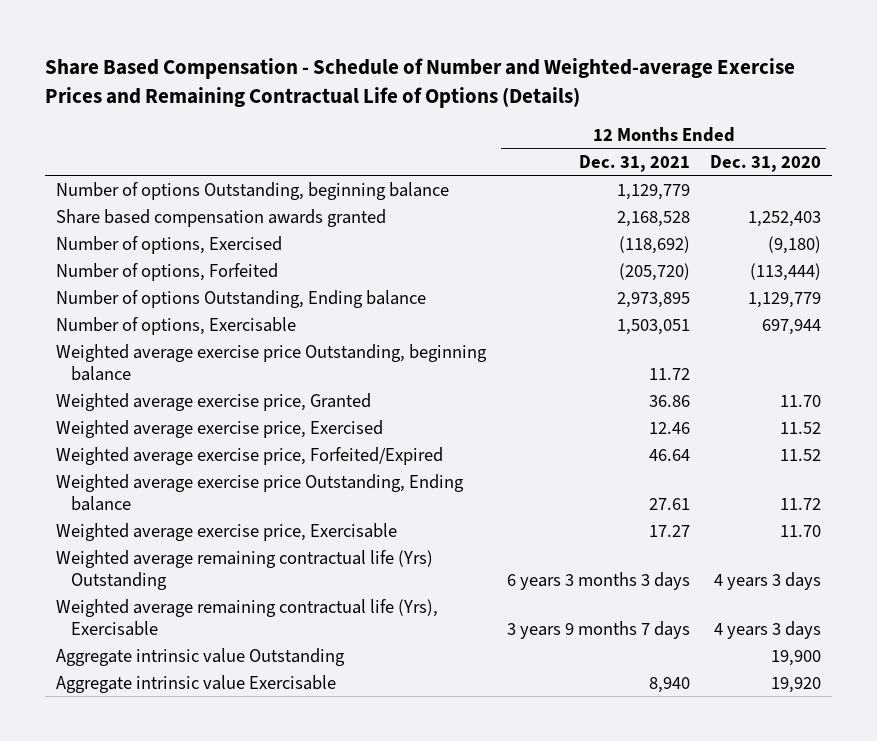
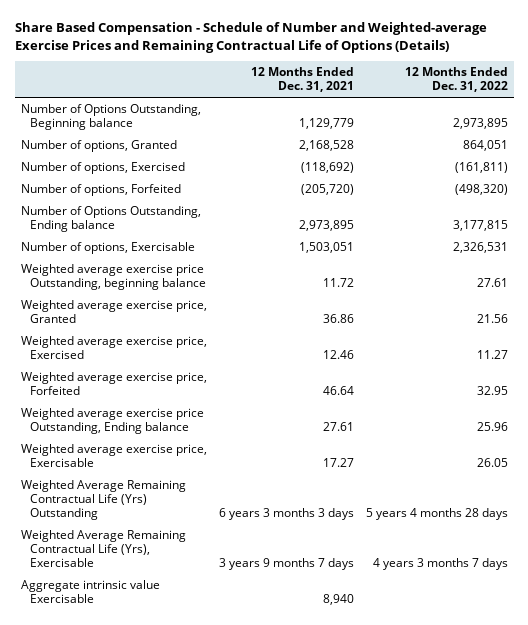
[710,155,822,173] Dec. 31, 2020 -> none
none -> [404,67,508,93] 12 Months Ended Dec. 31, 2022
[55,181,449,200] Number of options Outstanding, beginning balance -> [20,103,201,131] Number of Options Outstanding, Beginning balance
[55,208,386,227] Share based compensation awards granted -> [20,139,177,152] Number of options, Granted
[55,289,426,308] Number of options Outstanding, Ending balance -> [20,205,201,233] Number of Options Outstanding, Ending balance
[55,446,443,465] Weighted average exercise price, Forfeited/Expired -> [20,371,207,396] Weighted average exercise price, Forfeited
[55,647,345,666] Aggregate intrinsic value Outstanding -> none
[55,549,433,590] Weighted average remaining contractual life (Yrs) Outstanding -> [20,479,186,521] Weighted Average Remaining Contractual Life (Yrs) Outstanding
[55,598,438,636] Weighted average remaining contractual life (Yrs), Exercisable -> [20,529,186,568] Weighted Average Remaining Contractual Life (Yrs), Exercisable

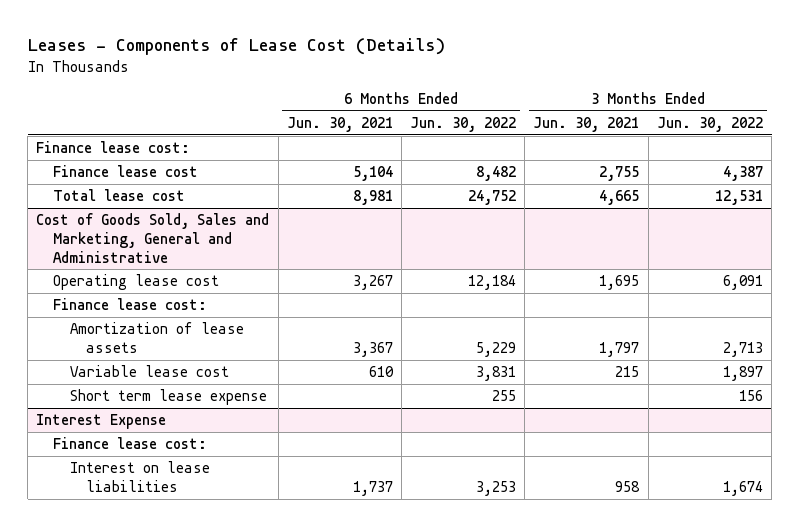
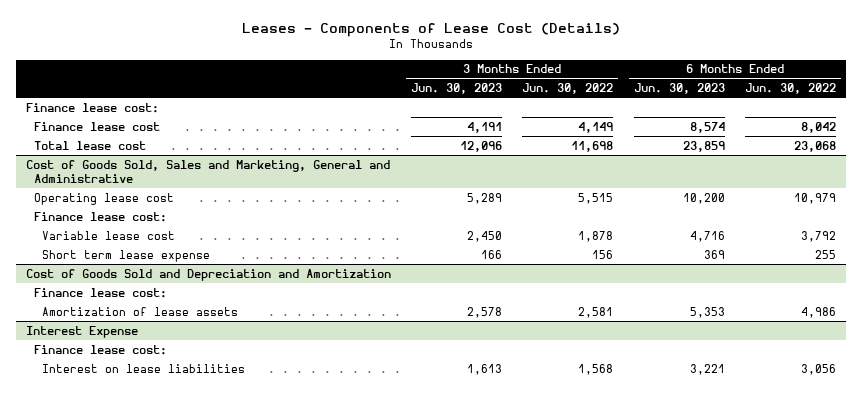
[286,116,393,132] Jun. 30, 2021 -> none
[533,116,640,132] Jun. 30, 2021 -> none
none -> [411,83,503,95] Jun. 30, 2023
none -> [633,83,725,95] Jun. 30, 2023
[476,166,517,182] 8,482 -> [800,121,836,133] 8,042
[722,166,763,182] 4,387 -> [578,121,614,133] 4,149
[468,190,517,206] 24,752 -> [793,140,836,152] 23,068
[714,190,763,206] 12,531 -> [571,140,614,152] 11,698
[468,275,517,291] 12,184 -> [793,192,836,204] 10,979
[722,275,763,291] 6,091 -> [578,192,614,204] 5,515
[69,322,244,353] Amortization of lease assets -> none
[476,366,517,382] 3,831 -> [800,230,836,242] 3,792
[722,366,763,382] 1,897 -> [578,230,614,242] 1,878
none -> [26,268,392,281] Cost of Goods Sold and Depreciation and Amortization
none -> [34,287,168,298] Finance lease cost:
none -> [42,306,239,316] Amortization of lease assets
[476,480,517,496] 3,253 -> [800,363,836,375] 3,056
[722,480,763,496] 1,674 -> [578,363,614,375] 1,568

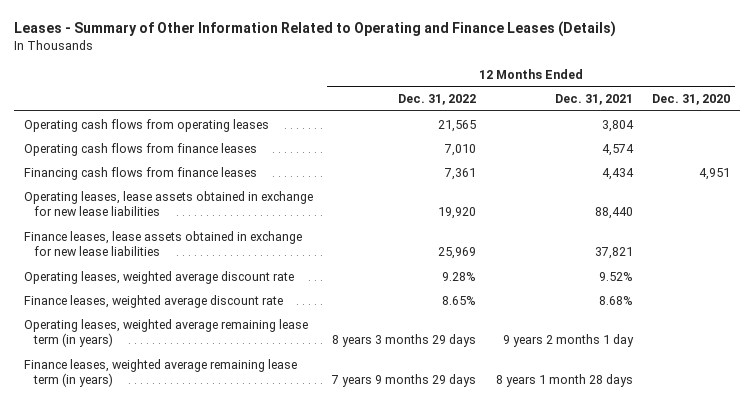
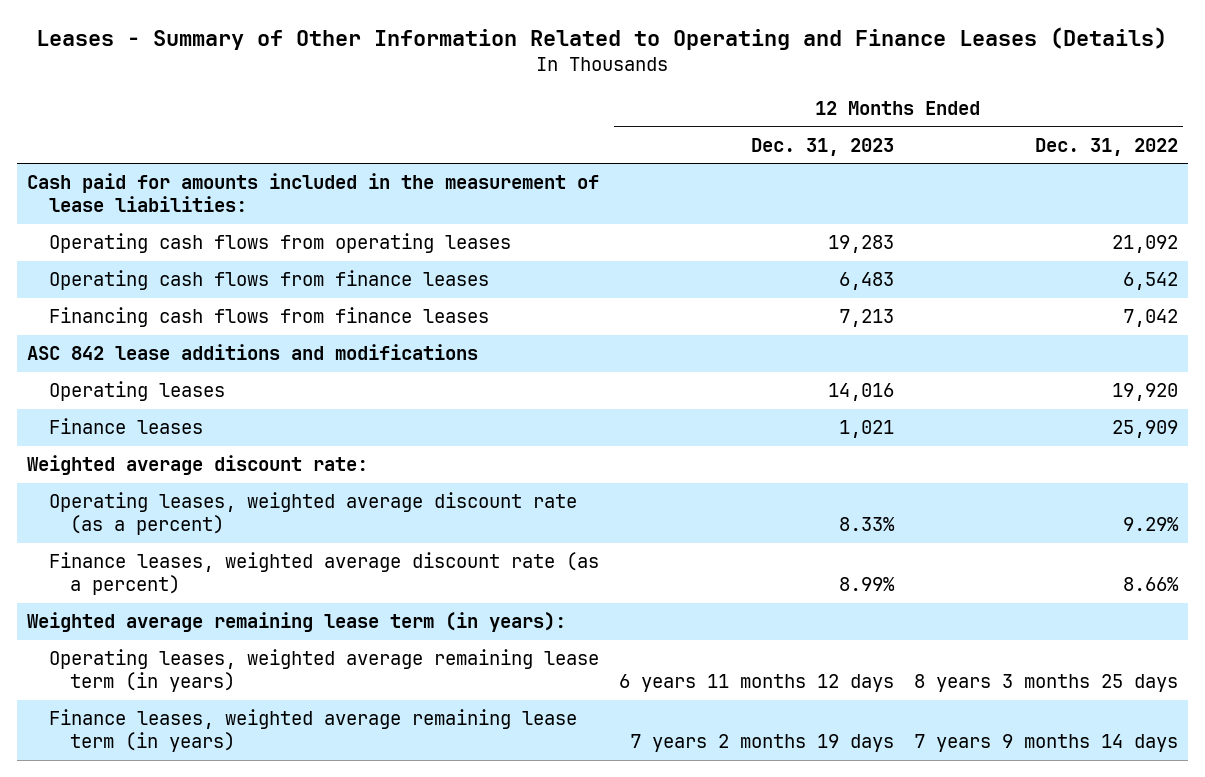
[554,94,633,106] Dec. 31, 2021 -> none
[651,94,730,106] Dec. 31, 2020 -> none
none -> [750,137,894,156] Dec. 31, 2023
none -> [26,173,599,213] Cash paid for amounts included in the measurement of lease liabilities:
[438,119,477,132] 21,565 -> [1111,235,1178,254] 21,092
[444,143,477,156] 7,010 -> [1122,272,1178,291] 6,542
[444,167,477,180] 7,361 -> [1122,309,1178,328] 7,042
none -> [26,344,478,361] ASC 842 lease additions and modifications
[24,190,314,217] Operating leases, lease assets obtained in exchange for new lease liabilities -> [48,381,225,402] Operating leases
[24,230,303,257] Finance leases, lease assets obtained in exchange for new lease liabilities -> [48,418,203,435] Finance leases
[438,247,477,260] 25,969 -> [1111,420,1178,439] 25,909
none -> [26,455,368,476] Weighted average discount rate:
[24,270,295,284] Operating leases, weighted average discount rate -> [48,492,577,536] Operating leases, weighted average discount rate (as a percent)
[442,271,477,281] 9.28% -> [1122,517,1179,532] 9.29%
[24,294,284,308] Finance leases, weighted average discount rate -> [48,552,599,596] Finance leases, weighted average discount rate (as a percent)
[442,295,477,305] 8.65% -> [1122,577,1179,592] 8.66%
none -> [26,612,566,633] Weighted average remaining lease term (in years):
[332,334,477,348] 8 years 3 months 29 days -> [913,674,1178,693] 8 years 3 months 25 days
[331,374,477,388] 7 years 9 months 29 days -> [913,734,1178,753] 7 years 9 months 14 days

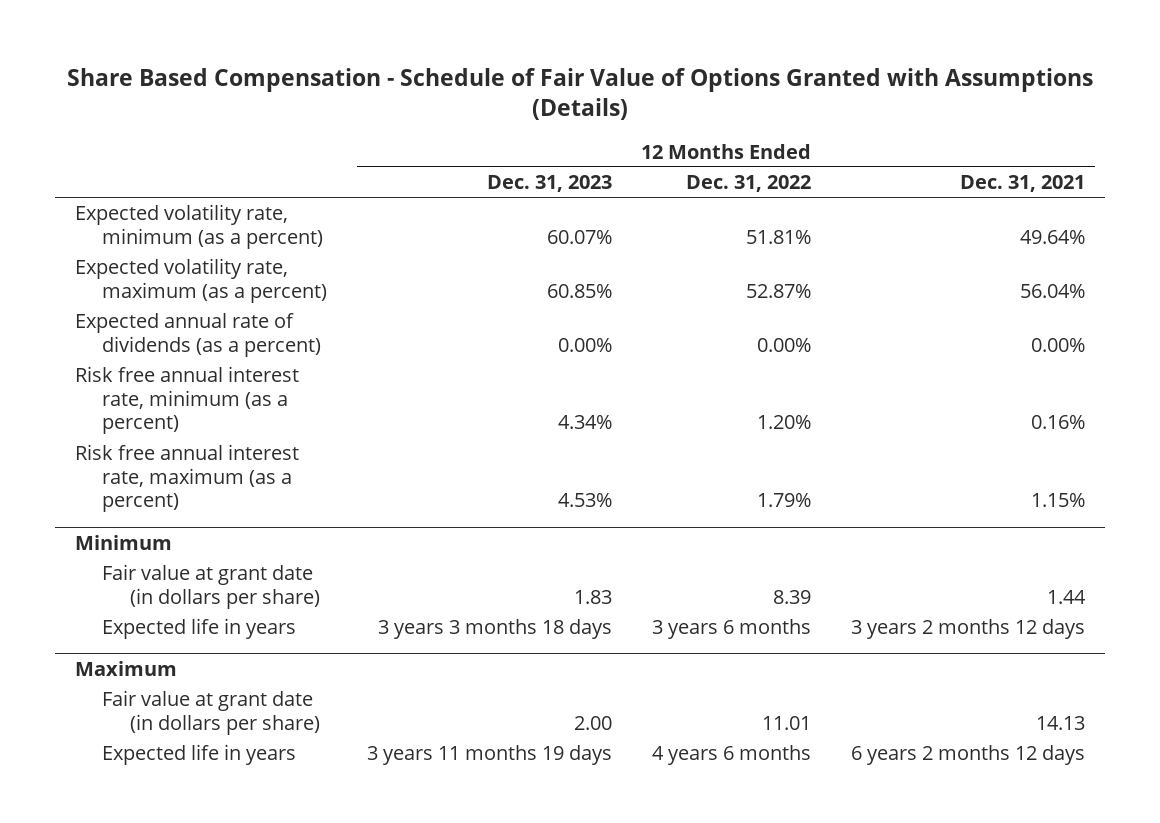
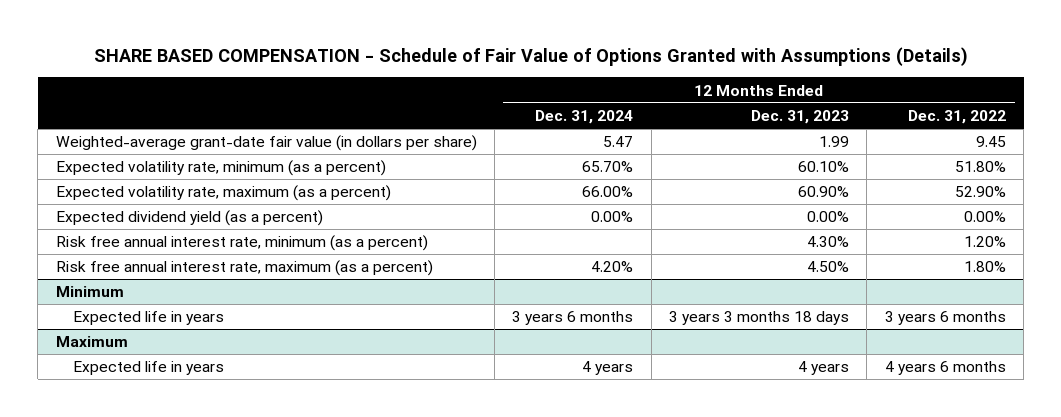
[66,67,1093,121] Share Based Compensation - Schedule of Fair Value of Options Granted with Assumptions (Details) -> [93,46,968,66] SHARE BASED COMPENSATION - Schedule of Fair Value of Options Granted with Assumptions (Details)
[959,174,1085,192] Dec. 31, 2021 -> none
none -> [535,110,634,125] Dec. 31, 2024
none -> [55,135,477,152] Weighted-average grant-date fair value (in dollars per share)
[547,229,613,244] 60.07% -> [797,161,849,173] 60.10%
[746,229,812,244] 51.81% -> [954,161,1006,173] 51.80%
[547,283,613,298] 60.85% -> [797,186,849,198] 60.90%
[746,283,812,298] 52.87% -> [954,186,1006,198] 52.90%
[74,313,322,357] Expected annual rate of dividends (as a percent) -> [55,210,323,227] Expected dividend yield (as a percent)
[558,415,613,430] 4.34% -> [806,236,849,248] 4.30%
[558,493,613,508] 4.53% -> [806,261,849,273] 4.50%
[757,493,812,508] 1.79% -> [963,261,1006,273] 1.80%
[102,564,320,609] Fair value at grant date (in dollars per share) -> none
[102,690,320,735] Fair value at grant date (in dollars per share) -> none
[367,745,613,766] 3 years 11 months 19 days -> [797,361,849,376] 4 years

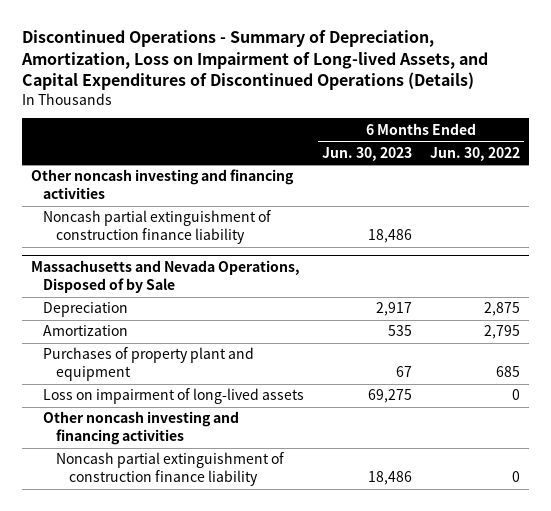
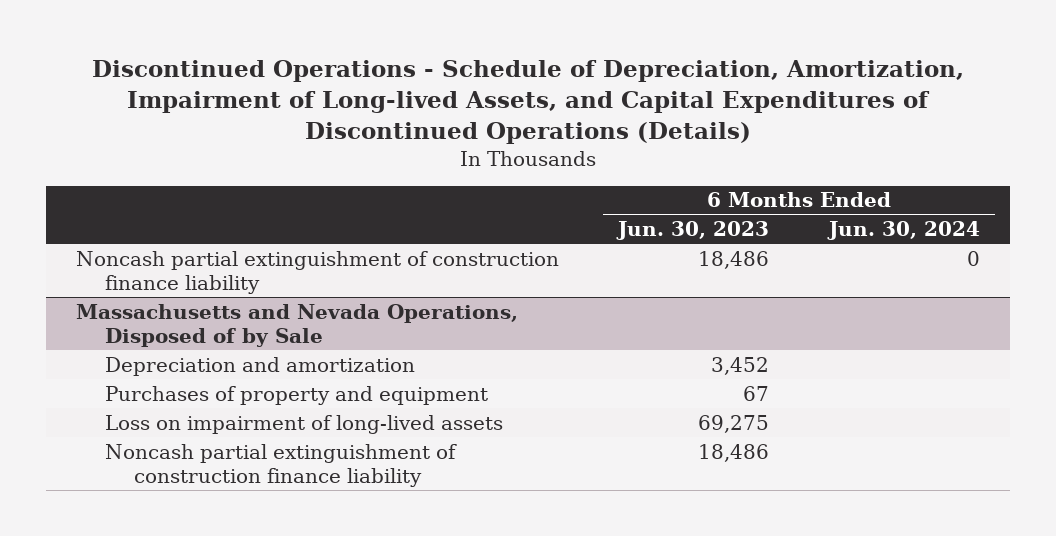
[20,30,488,90] Discontinued Operations - Summary of Depreciation, Amortization, Loss on Impairment of Long-lived Assets, and Capital Expenditures of Discontinued Operations (Details) -> [91,59,964,144] Discontinued Operations - Schedule of Depreciation, Amortization, Impairment of Long-lived Assets, and Capital Expenditures of Discontinued Operations (Details)
[429,146,520,161] Jun. 30, 2022 -> none
none -> [827,221,981,241] Jun. 30, 2024
[30,169,294,200] Other noncash investing and financing activities -> none
[43,302,129,318] Depreciation -> none
[43,325,129,337] Amortization -> none
none -> [104,356,415,376] Depreciation and amortization
[43,347,255,382] Purchases of property plant and equipment -> [104,385,488,405] Purchases of property and equipment
[43,411,240,446] Other noncash investing and financing activities -> none

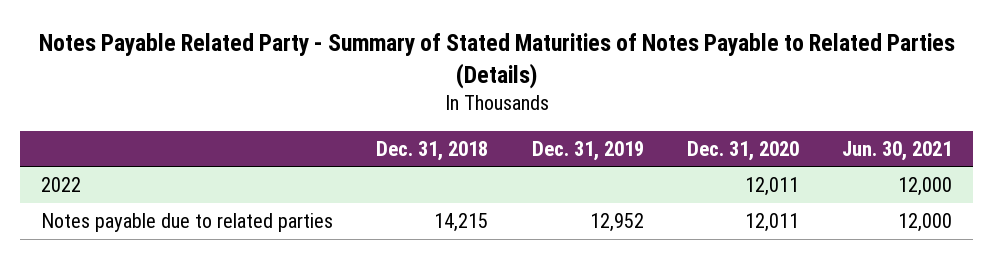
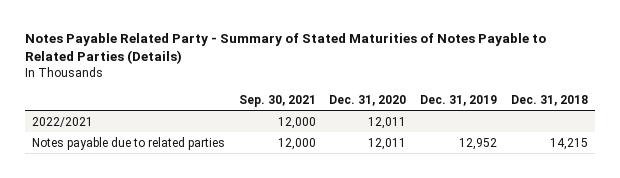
[841,140,952,161] Jun. 30, 2021 -> none
none -> [238,94,316,107] Sep. 30, 2021
[41,177,82,193] 2022 -> [31,116,93,127] 2022/2021

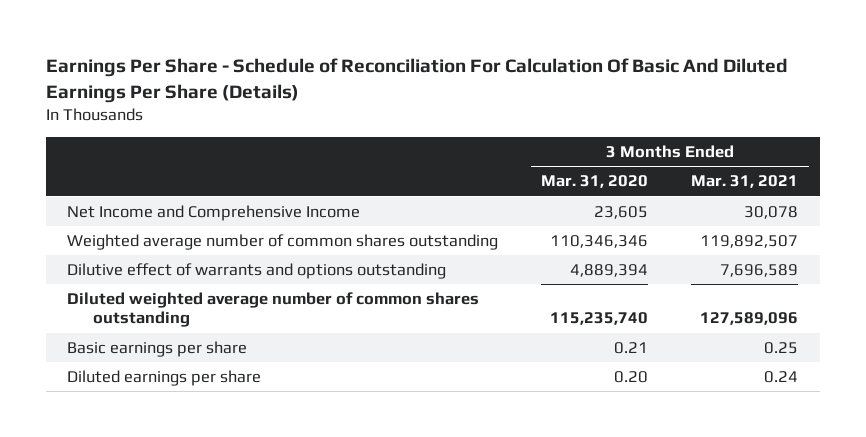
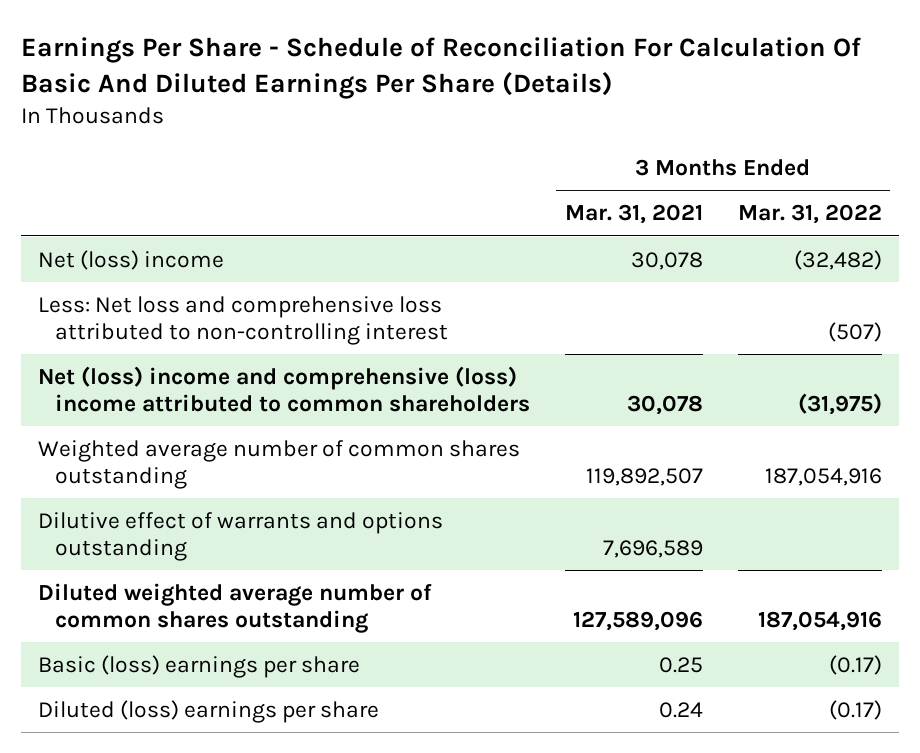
[541,175,649,189] Mar. 31, 2020 -> none
none -> [737,204,882,225] Mar. 31, 2022
[67,205,361,222] Net Income and Comprehensive Income -> [38,249,225,270] Net (loss) income
none -> [38,295,448,345] Less: Net loss and comprehensive loss attributed to non-controlling interest
none -> [38,365,530,412] Net (loss) income and comprehensive (loss) income attributed to common shareholders
[67,341,248,358] Basic earnings per share -> [38,654,361,678] Basic (loss) earnings per share
[67,370,262,387] Diluted earnings per share -> [38,699,380,723] Diluted (loss) earnings per share

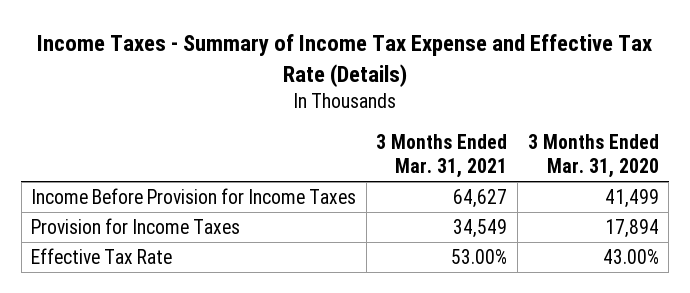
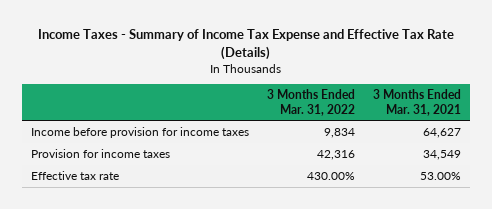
[527,133,659,179] 3 Months Ended Mar. 31, 2020 -> none
none -> [266,89,355,116] 3 Months Ended Mar. 31, 2022
[31,187,357,204] Income Before Provision for Income Taxes -> [30,127,249,139] Income before provision for income taxes
[31,217,241,234] Provision for Income Taxes -> [30,149,170,159] Provision for income taxes
[31,247,173,264] Effective Tax Rate -> [30,171,119,181] Effective tax rate

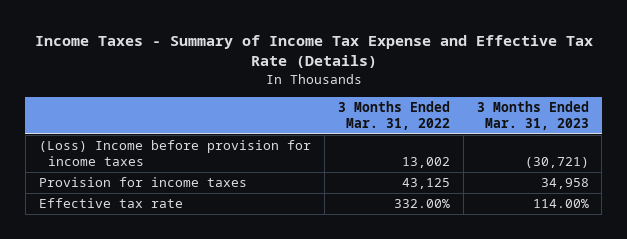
[373,89,462,116] 3 Months Ended Mar. 31, 2021 -> none
none -> [476,100,589,131] 3 Months Ended Mar. 31, 2023
[30,127,249,139] Income before provision for income taxes -> [38,140,311,167] (Loss) Income before provision for income taxes
[323,128,355,139] 9,834 -> [401,157,450,169] 13,002
[316,150,355,161] 42,316 -> [401,178,450,190] 43,125
[306,172,355,181] 430.00% -> [393,199,450,209] 332.00%

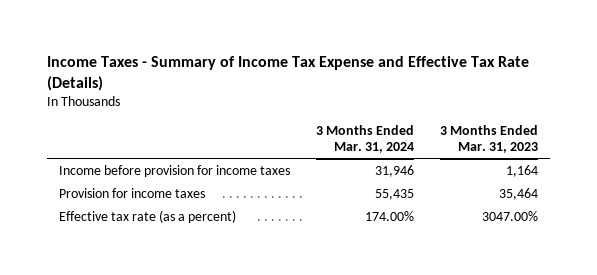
[337,100,450,131] 3 Months Ended Mar. 31, 2022 -> none
none -> [316,125,415,154] 3 Months Ended Mar. 31, 2024
[38,140,311,167] (Loss) Income before provision for income taxes -> [59,164,291,177] Income before provision for income taxes
[524,157,589,169] (30,721) -> [505,164,538,177] 1,164
[540,178,589,190] 34,958 -> [498,187,538,200] 35,464
[38,198,183,209] Effective tax rate -> [59,209,237,223] Effective tax rate (as a percent)
[532,199,589,209] 114.00% -> [481,210,538,221] 3047.00%

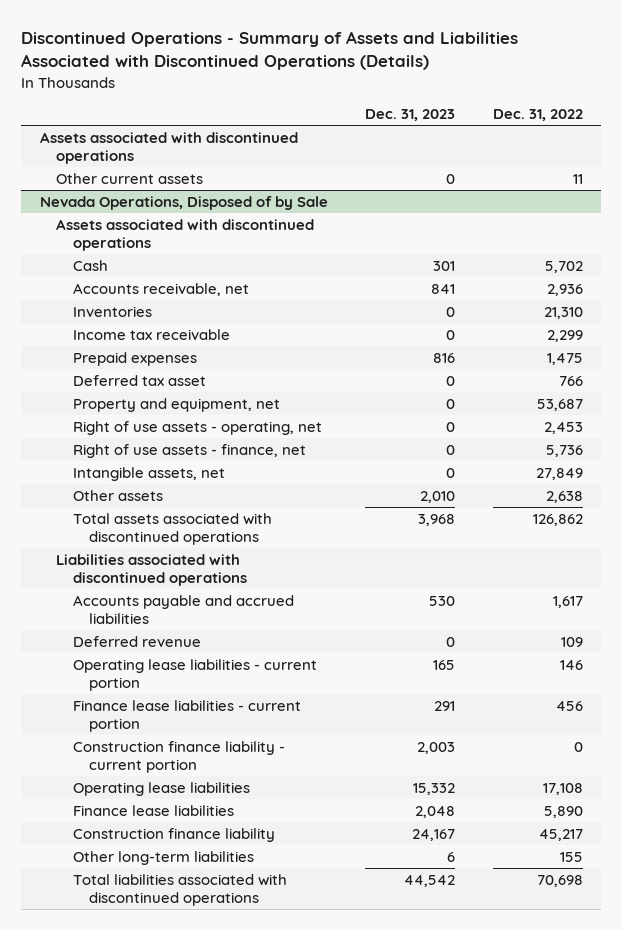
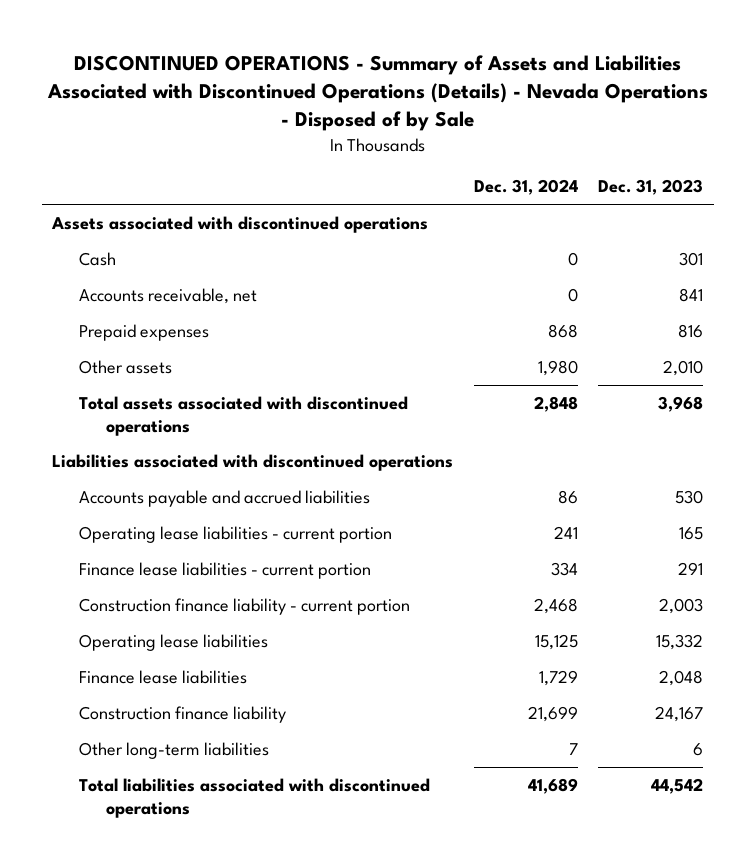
[21,31,519,71] Discontinued Operations - Summary of Assets and Liabilities Associated with Discontinued Operations (Details) -> [46,55,708,132] DISCONTINUED OPERATIONS - Summary of Assets and Liabilities Associated with Discontinued Operations (Details) - Nevada Operations - Disposed of by Sale
[492,109,583,122] Dec. 31, 2022 -> none
none -> [473,179,578,196] Dec. 31, 2024
[56,172,204,184] Other current assets -> none
[39,195,328,210] Nevada Operations, Disposed of by Sale -> none
[56,218,315,251] Assets associated with discontinued operations -> none
[72,305,152,317] Inventories -> none
[72,328,230,340] Income tax receivable -> none
[72,374,206,386] Deferred tax asset -> none
[72,397,280,412] Property and equipment, net -> none
[72,420,322,435] Right of use assets - operating, net -> none
[72,443,306,458] Right of use assets - finance, net -> none
[72,466,225,481] Intangible assets, net -> none
[72,635,201,647] Deferred revenue -> none

